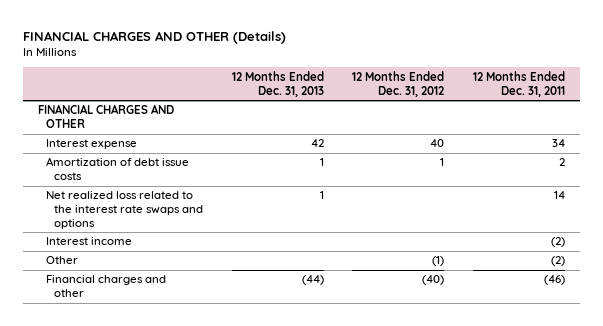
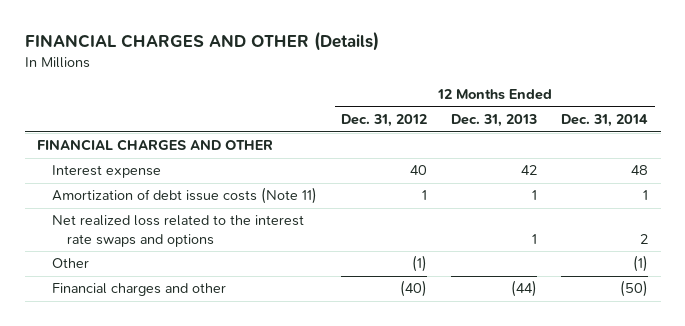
[473,70,566,97] 12 Months Ended Dec. 31, 2011 -> none
none -> [561,114,649,128] Dec. 31, 2014
[45,157,189,181] Amortization of debt issue costs -> [51,187,317,205] Amortization of debt issue costs (Note 11)
[45,237,132,246] Interest income -> none

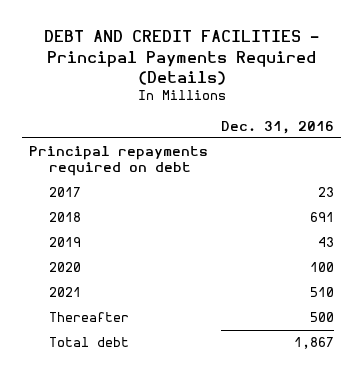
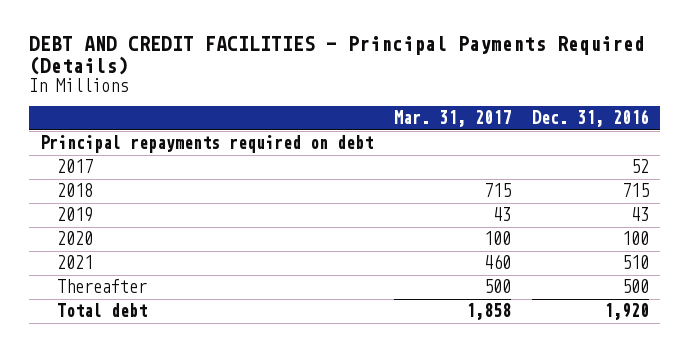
none -> [394,110,512,128] Mar. 31, 2017
[318,187,335,198] 23 -> [631,159,650,174] 52
[310,212,335,223] 691 -> [622,183,650,198] 715
[294,337,335,350] 1,867 -> [604,303,650,321] 1,920

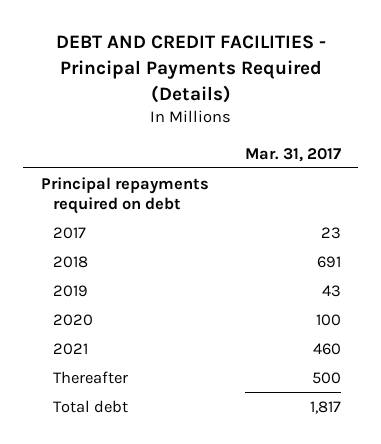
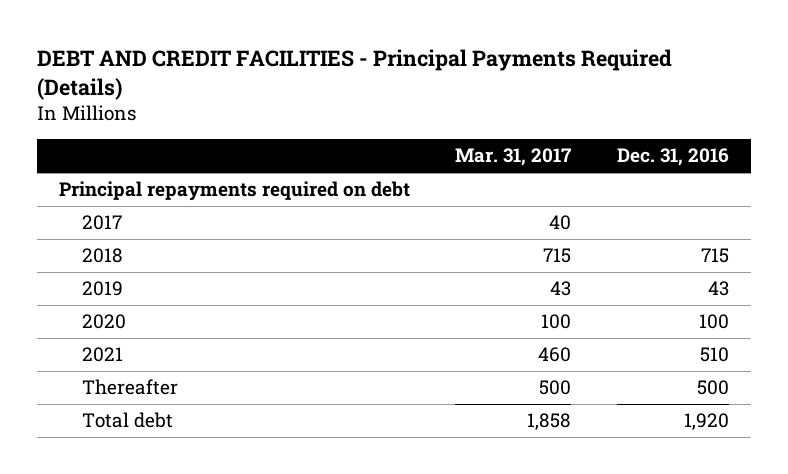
none -> [616,148,729,167] Dec. 31, 2016
[320,226,341,239] 23 -> [549,215,572,231] 40
[316,255,341,268] 691 -> [543,248,572,264] 715
[309,400,341,414] 1,817 -> [527,413,572,431] 1,858

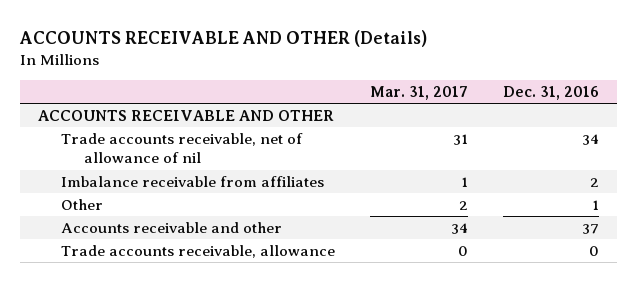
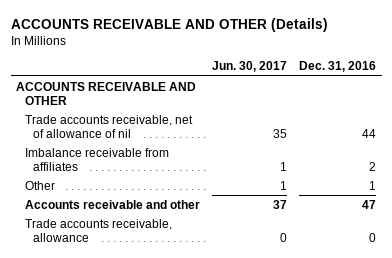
[370,85,469,100] Mar. 31, 2017 -> none
none -> [211,61,287,73] Jun. 30, 2017
[582,133,600,145] 34 -> [361,128,376,138] 44
[582,223,600,234] 37 -> [361,199,376,209] 47

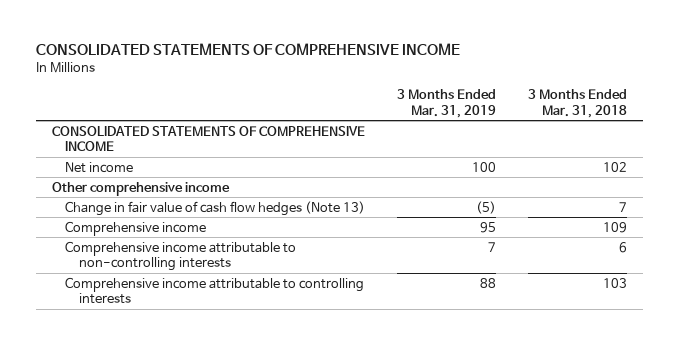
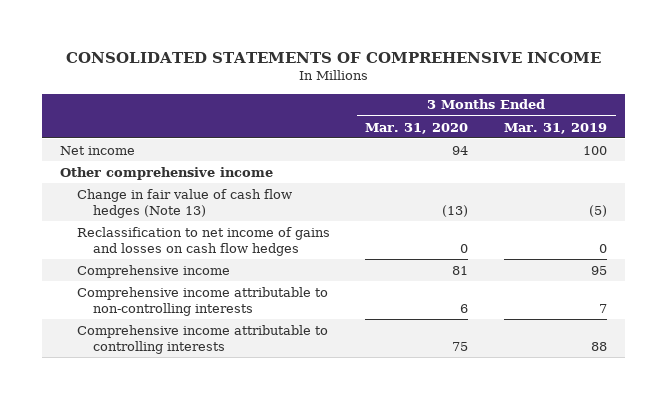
[528,88,628,118] 3 Months Ended Mar. 31, 2018 -> none
none -> [365,122,469,134] Mar. 31, 2020
[51,125,365,152] CONSOLIDATED STATEMENTS OF COMPREHENSIVE INCOME -> none
none -> [76,226,330,256] Reclassification to net income of gains and losses on cash flow hedges

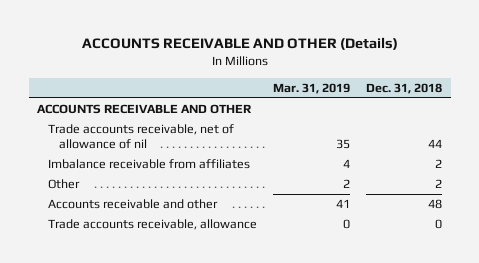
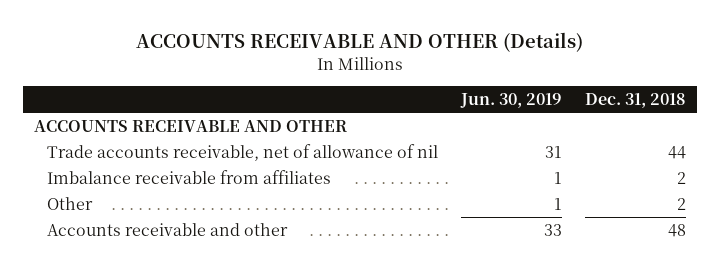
[273,82,351,94] Mar. 31, 2019 -> none
none -> [459,92,562,108] Jun. 30, 2019
[47,218,257,230] Trade accounts receivable, allowance -> none

